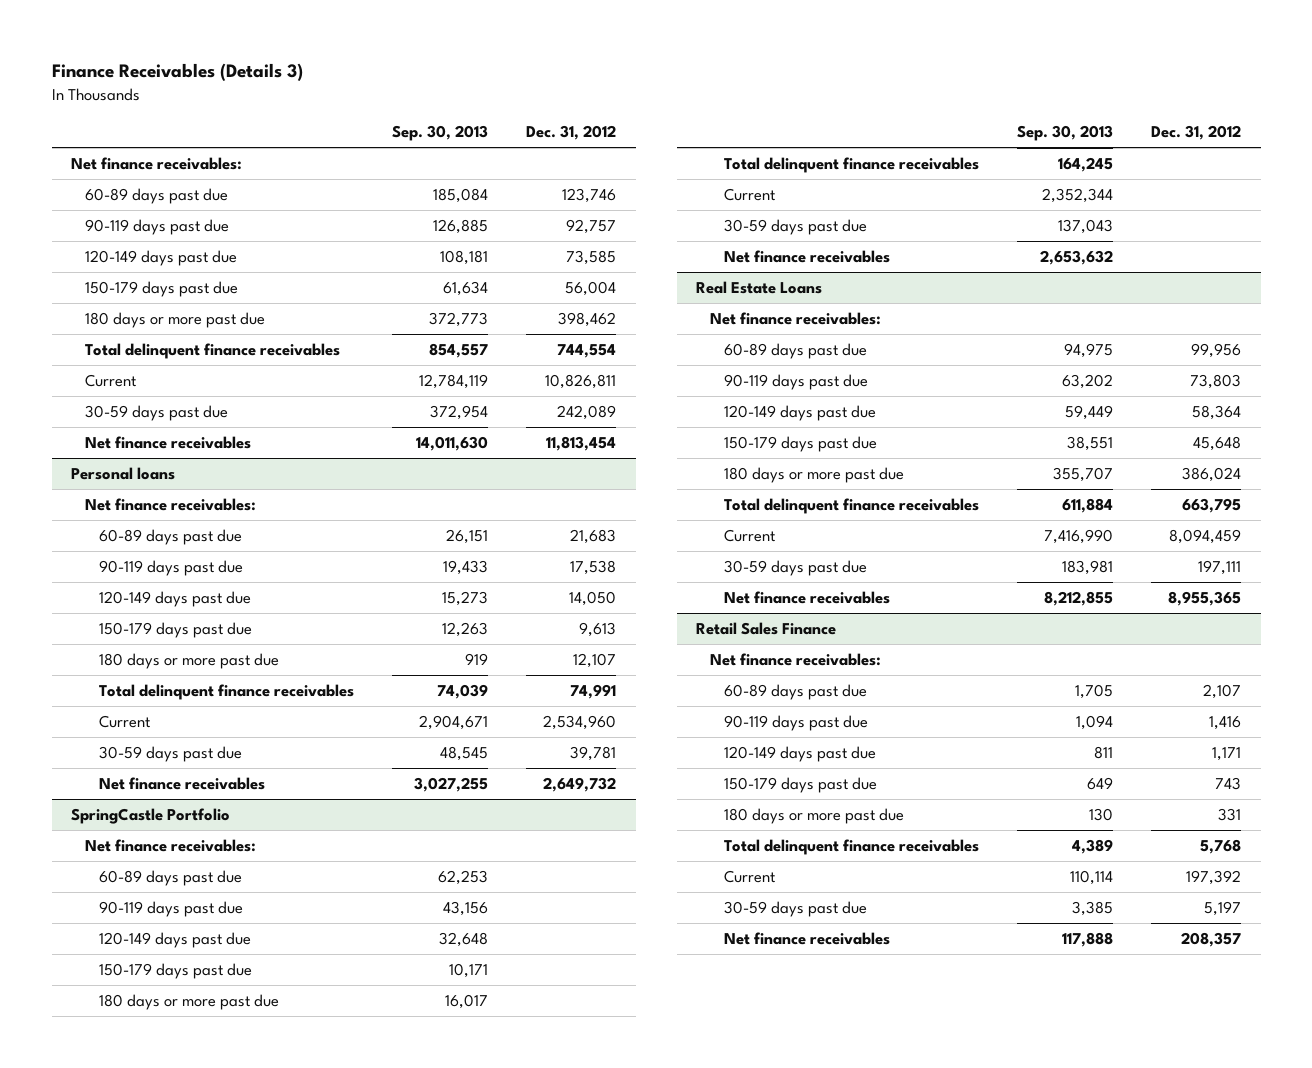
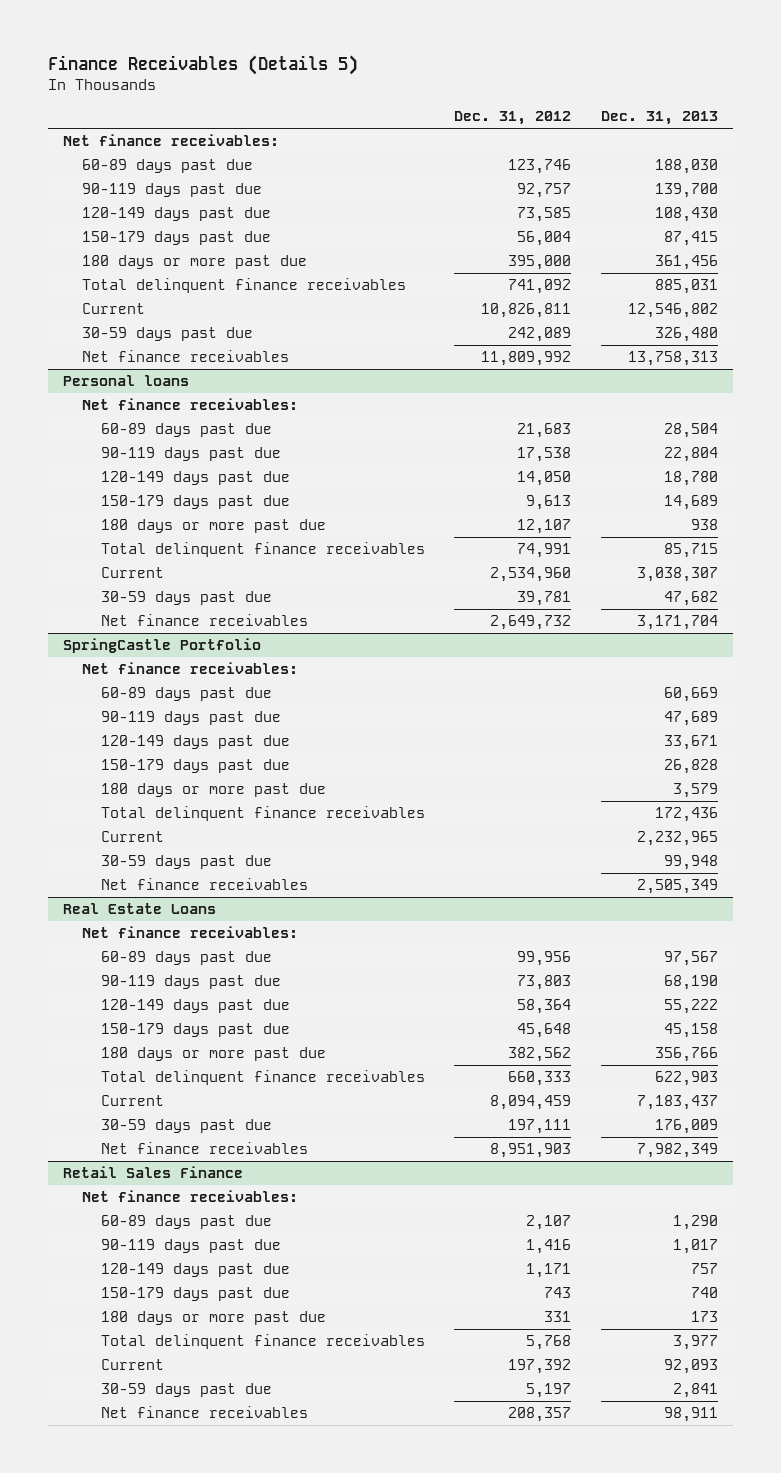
[51,63,303,82] Finance Receivables (Details 3) -> [48,55,359,76] Finance Receivables (Details 5)
[391,125,488,142] Sep. 30, 2013 -> none
none -> [600,111,718,126] Dec. 31, 2013
[558,311,617,327] 398,462 -> [508,255,572,271] 395,000
[557,343,617,358] 744,554 -> [508,279,572,295] 741,092
[546,435,617,451] 11,813,454 -> [481,351,572,367] 11,809,992
[1182,466,1242,482] 386,024 -> [508,1047,572,1063] 382,562
[1182,497,1242,513] 663,795 -> [508,1071,572,1087] 660,333
[1168,590,1242,606] 8,955,365 -> [490,1143,572,1159] 8,951,903

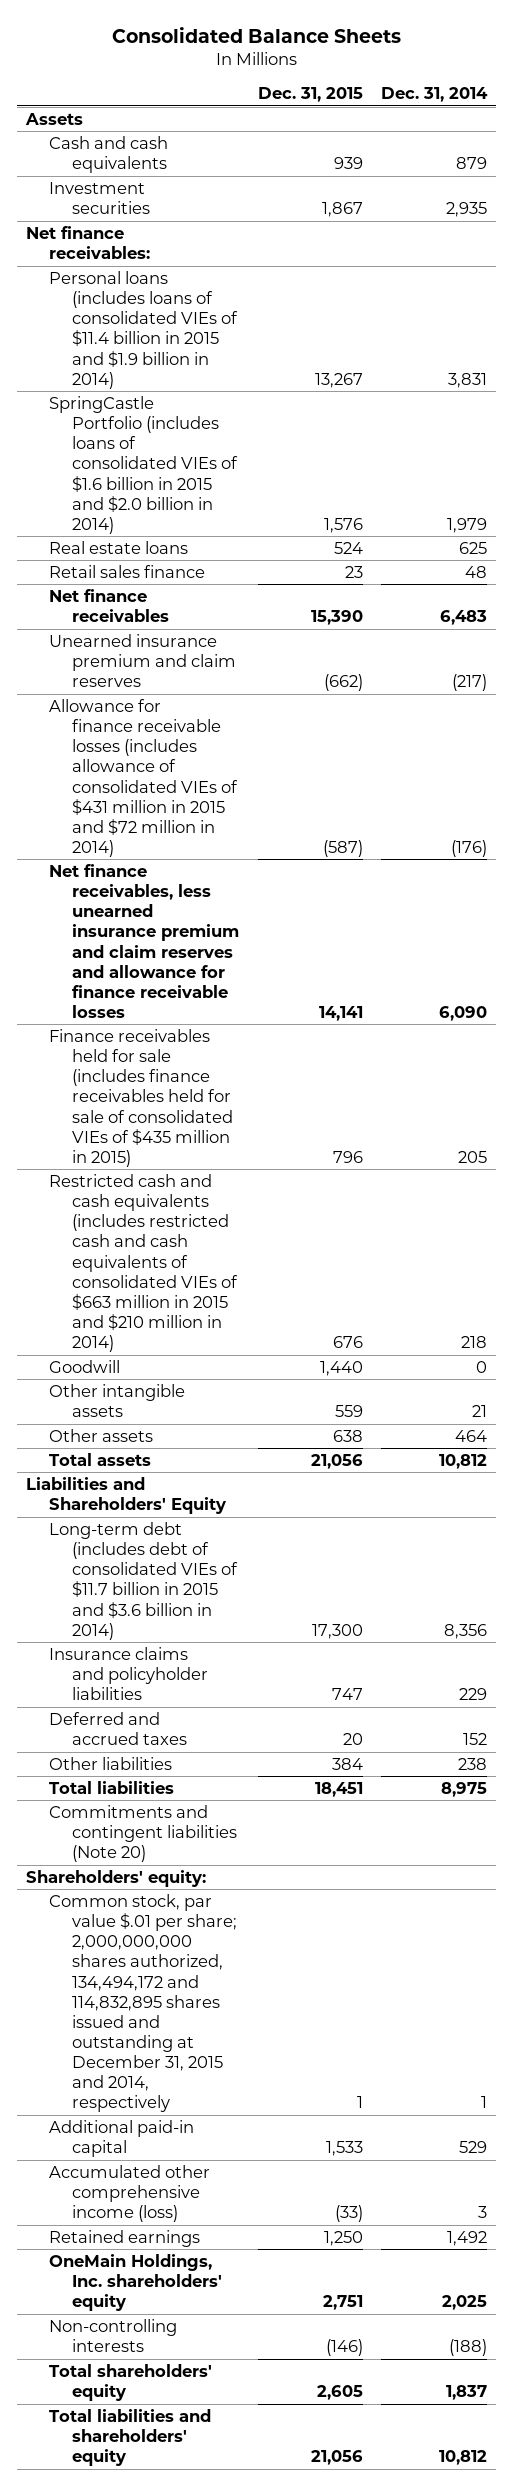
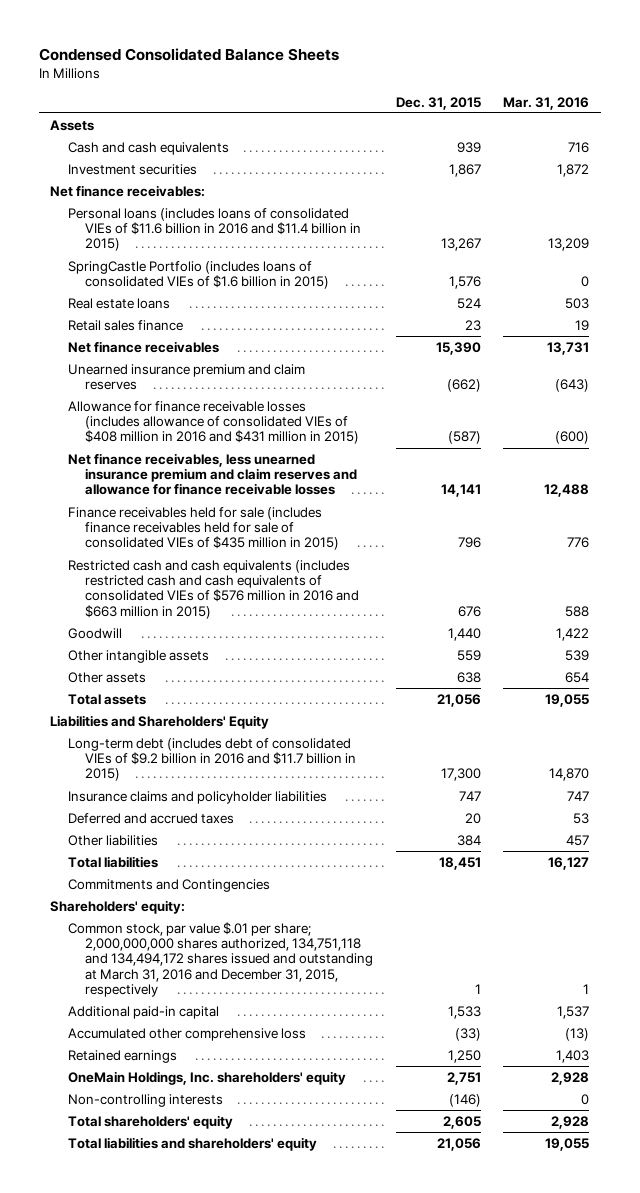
[111,26,401,43] Consolidated Balance Sheets -> [39,47,340,61] Condensed Consolidated Balance Sheets
[380,87,488,103] Dec. 31, 2014 -> none
none -> [503,96,590,110] Mar. 31, 2016
[49,270,239,389] Personal loans (includes loans of consolidated VIEs of $11.4 billion in 2015 and $1.9 billion in 2014) -> [67,207,361,252] Personal loans (includes loans of consolidated VIEs of $11.6 billion in 2016 and $11.4 billion in 2015)
[49,395,239,534] SpringCastle Portfolio (includes loans of consolidated VIEs of $1.6 billion in 2015 and $2.0 billion in 2014) -> [67,260,329,290] SpringCastle Portfolio (includes loans of consolidated VIEs of $1.6 billion in 2015)
[49,698,239,857] Allowance for finance receivable losses (includes allowance of consolidated VIEs of $431 million in 2015 and $72 million in 2014) -> [67,400,359,445] Allowance for finance receivable losses (includes allowance of consolidated VIEs of $408 million in 2016 and $431 million in 2015)
[49,1173,239,1353] Restricted cash and cash equivalents (includes restricted cash and cash equivalents of consolidated VIEs of $663 million in 2015 and $210 million in 2014) -> [67,559,359,619] Restricted cash and cash equivalents (includes restricted cash and cash equivalents of consolidated VIEs of $576 million in 2016 and $663 million in 2015)
[49,1521,239,1640] Long-term debt (includes debt of consolidated VIEs of $11.7 billion in 2015 and $3.6 billion in 2014) -> [67,737,356,782] Long-term debt (includes debt of consolidated VIEs of $9.2 billion in 2016 and $11.7 billion in 2015)
[49,1804,238,1863] Commitments and contingent liabilities (Note 20) -> [67,878,270,892] Commitments and Contingencies
[49,1893,238,2113] Common stock, par value $.01 per share; 2,000,000,000 shares authorized, 134,494,172 and 114,832,895 shares issued and outstanding at December 31, 2015 and 2014, respectively -> [67,921,373,998] Common stock, par value $.01 per share; 2,000,000,000 shares authorized, 134,751,118 and 134,494,172 shares issued and outstanding at March 31, 2016 and December 31, 2015, respectively
[49,2164,211,2223] Accumulated other comprehensive income (loss) -> [67,1027,306,1041] Accumulated other comprehensive loss

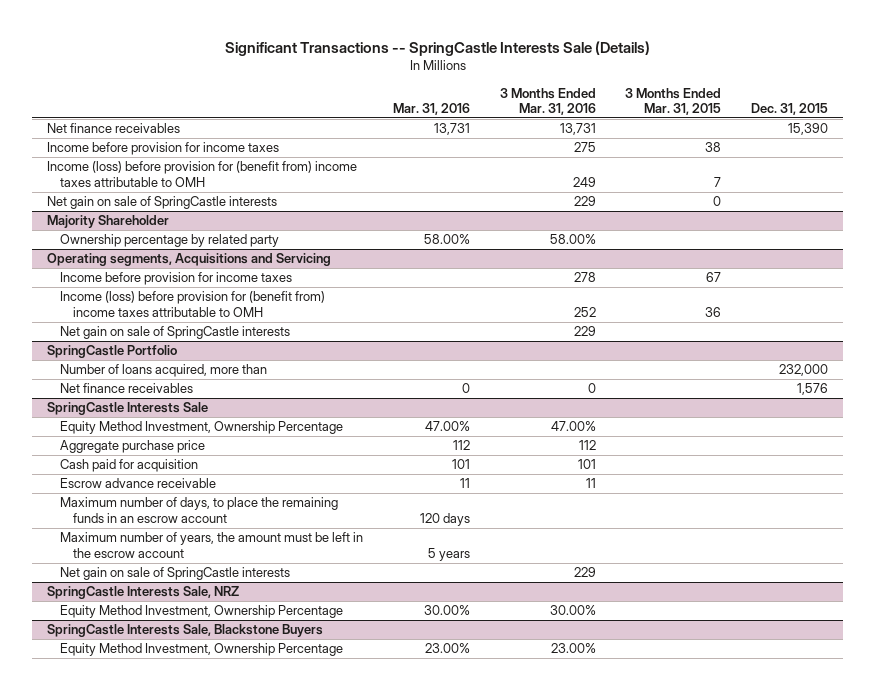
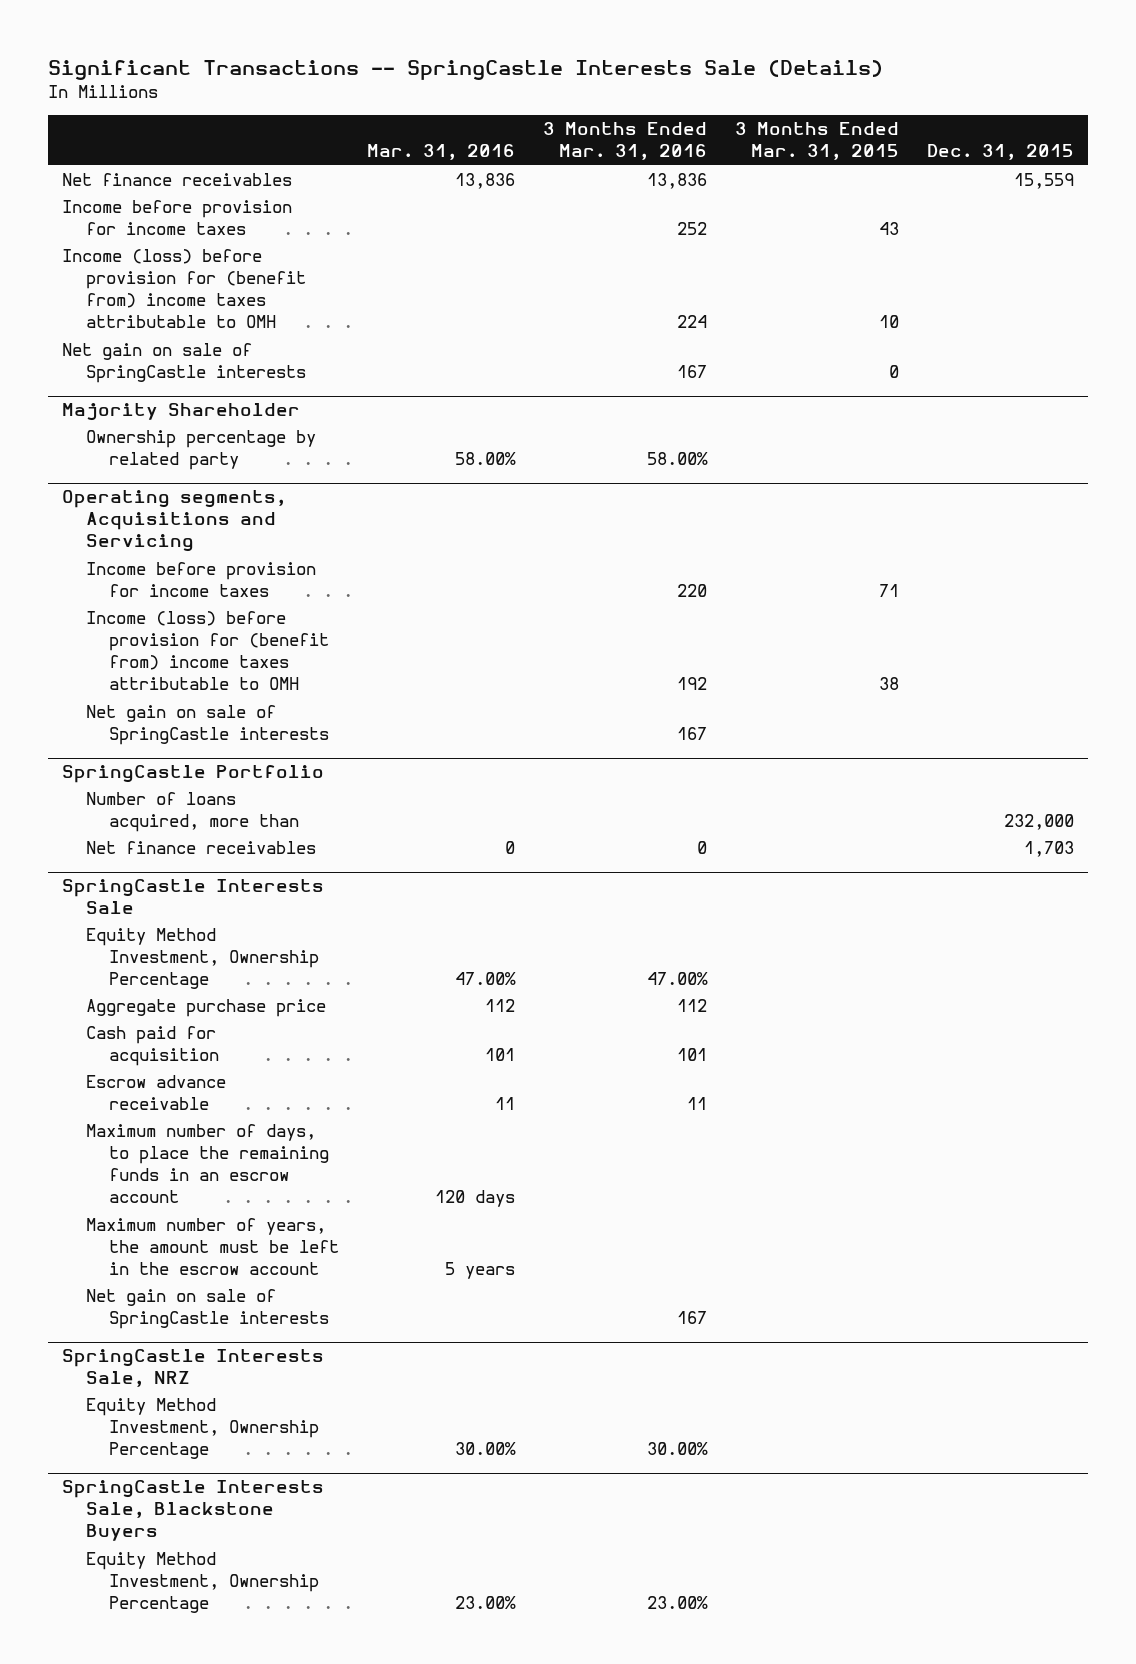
[433,123,470,136] 13,731 -> [455,173,516,190] 13,836
[559,123,596,136] 13,731 -> [647,173,708,190] 13,836
[788,123,829,136] 15,390 -> [1013,173,1074,190] 15,559
[573,142,596,153] 275 -> [677,222,708,236] 252
[705,142,722,153] 38 -> [878,222,899,236] 43
[572,176,596,187] 249 -> [677,315,708,329] 224
[714,176,722,187] 7 -> [878,315,899,329] 10
[573,196,596,207] 229 -> [677,365,708,379] 167
[573,272,596,283] 278 -> [677,584,708,598] 220
[706,272,722,283] 67 -> [878,584,899,598] 71
[573,306,596,317] 252 -> [677,677,708,691] 192
[705,306,722,317] 36 -> [878,677,899,691] 38
[573,326,596,337] 229 -> [677,727,708,741] 167
[797,383,829,396] 1,576 -> [1023,841,1074,858] 1,703
[573,567,596,578] 229 -> [677,1311,708,1325] 167

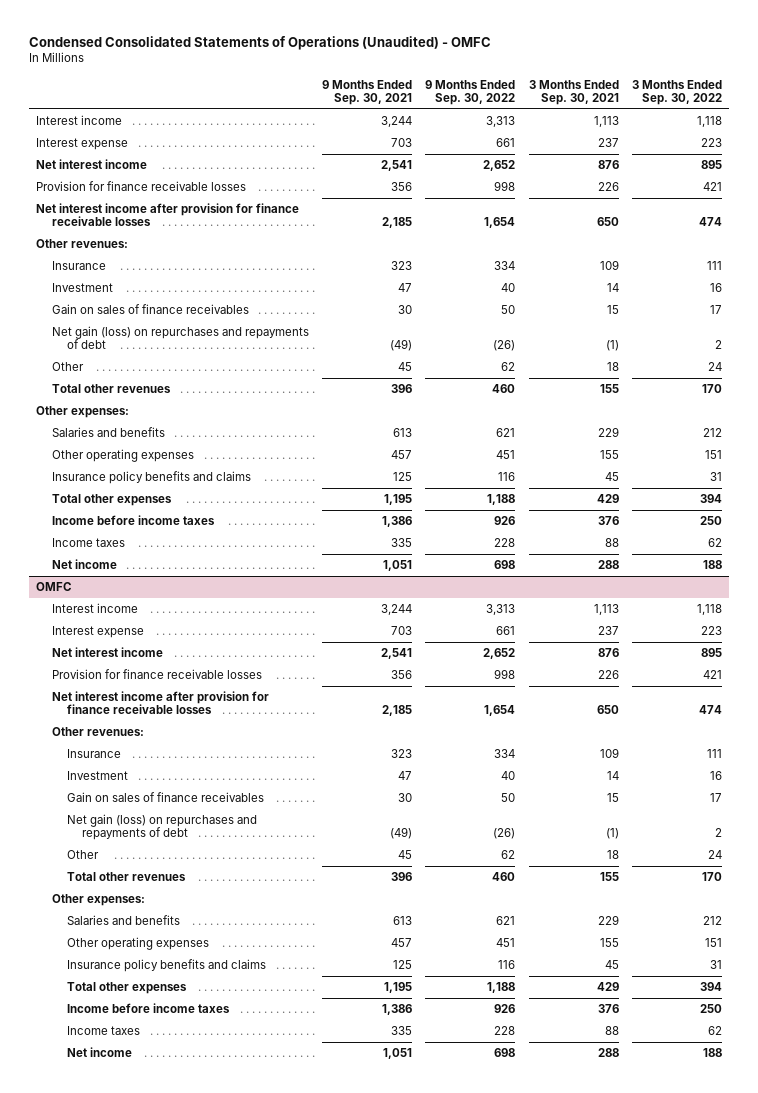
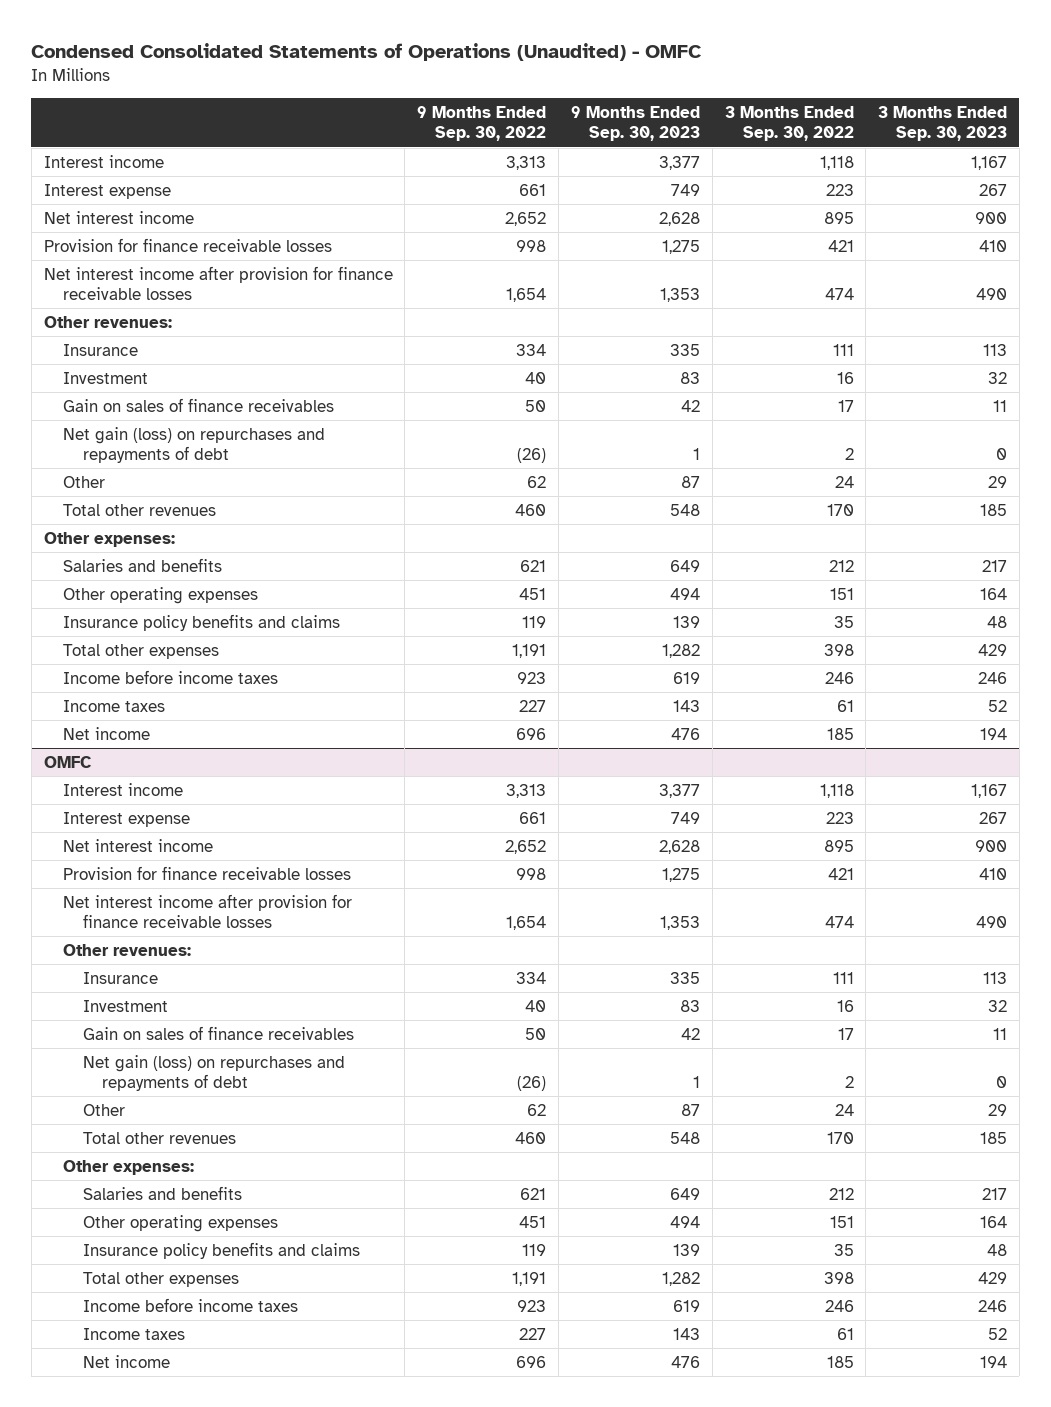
[321,79,412,106] 9 Months Ended Sep. 30, 2021 -> none
[528,79,619,106] 3 Months Ended Sep. 30, 2021 -> none
none -> [570,106,700,142] 9 Months Ended Sep. 30, 2023
none -> [878,106,1008,142] 3 Months Ended Sep. 30, 2023
[498,471,516,481] 116 -> [522,616,547,629] 119
[709,471,722,481] 31 -> [833,616,854,629] 35
[487,493,516,505] 1,188 -> [512,644,547,659] 1,191
[699,493,722,503] 394 -> [823,644,854,657] 398
[494,515,516,525] 926 -> [517,672,547,685] 923
[699,515,722,525] 250 -> [824,672,854,685] 246
[494,537,516,547] 228 -> [519,700,547,713] 227
[707,537,722,547] 62 -> [836,700,854,713] 61
[494,559,516,569] 698 -> [516,728,547,741] 696
[702,559,722,569] 188 -> [826,728,854,741] 185
[498,959,516,969] 116 -> [522,1244,547,1257] 119
[709,959,722,969] 31 -> [833,1244,854,1257] 35
[487,981,516,993] 1,188 -> [512,1272,547,1287] 1,191
[699,981,722,991] 394 -> [823,1272,854,1285] 398
[494,1003,516,1013] 926 -> [517,1300,547,1313] 923
[699,1003,722,1013] 250 -> [824,1300,854,1313] 246
[494,1025,516,1035] 228 -> [519,1328,547,1341] 227
[707,1025,722,1035] 62 -> [836,1328,854,1341] 61
[494,1047,516,1057] 698 -> [516,1356,547,1369] 696
[702,1047,722,1057] 188 -> [826,1356,854,1369] 185

